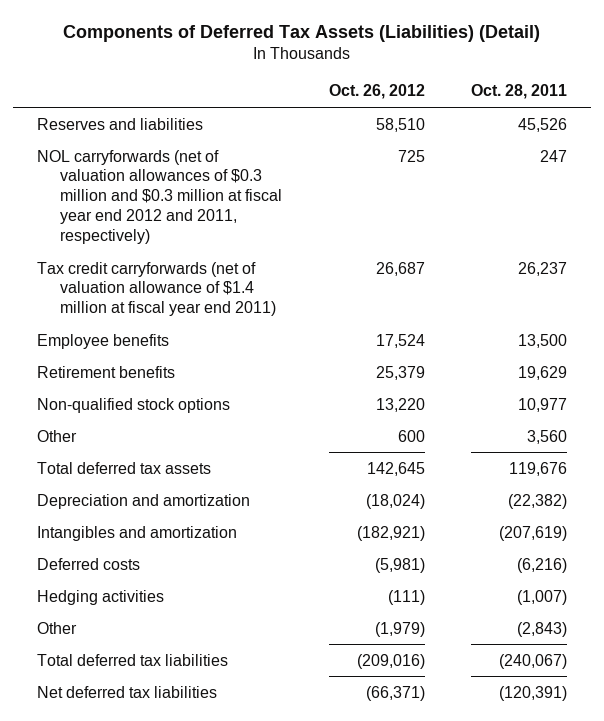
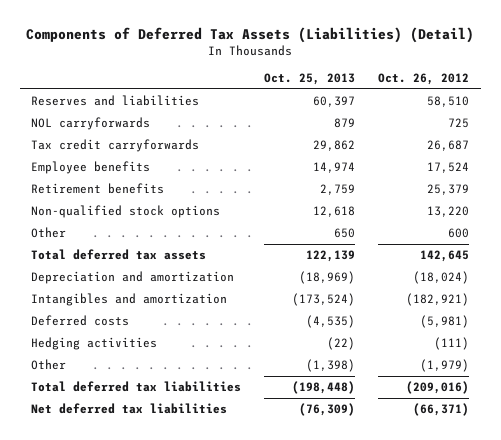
[471,84,568,100] Oct. 28, 2011 -> none
none -> [264,73,356,86] Oct. 25, 2013
[36,149,282,245] NOL carryforwards (net of valuation allowances of $0.3 million and $0.3 million at fiscal year end 2012 and 2011, respectively) -> [31,117,151,131] NOL carryforwards
[36,261,276,317] Tax credit carryforwards (net of valuation allowance of $1.4 million at fiscal year end 2011) -> [31,139,200,153] Tax credit carryforwards

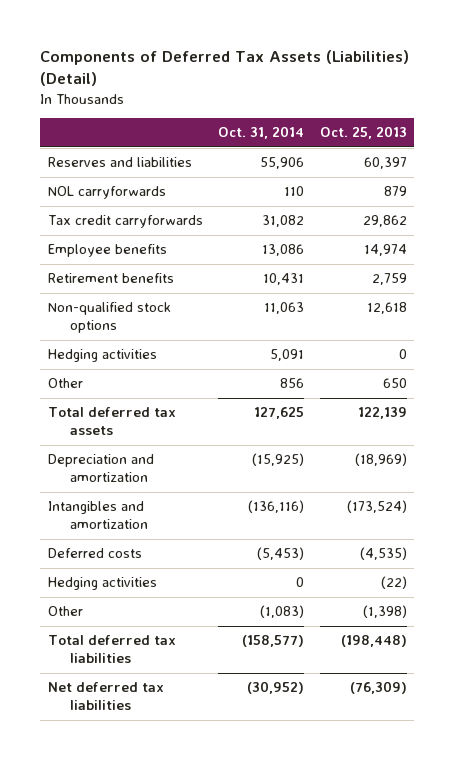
[378,73,470,86] Oct. 26, 2012 -> none
none -> [218,126,305,140] Oct. 31, 2014
none -> [47,349,157,363] Hedging activities

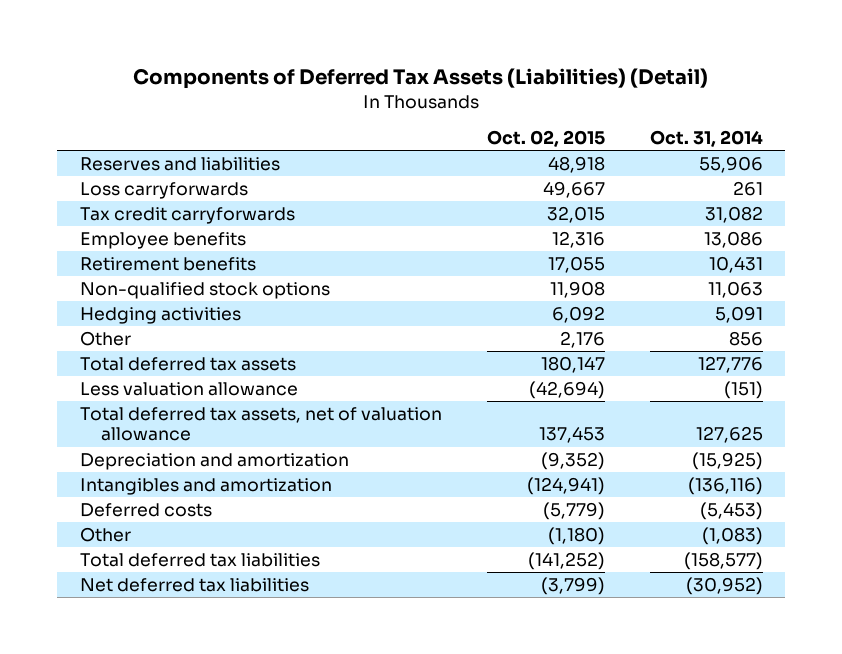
[319,126,407,140] Oct. 25, 2013 -> none
none -> [486,130,605,148] Oct. 02, 2015
[47,186,166,200] NOL carryforwards -> none
none -> [79,182,248,200] Loss carryforwards
[254,407,305,420] 127,625 -> [697,356,763,374] 127,776
none -> [79,382,298,397] Less valuation allowance
none -> [79,407,442,442] Total deferred tax assets, net of valuation allowance
[47,577,157,591] Hedging activities -> none

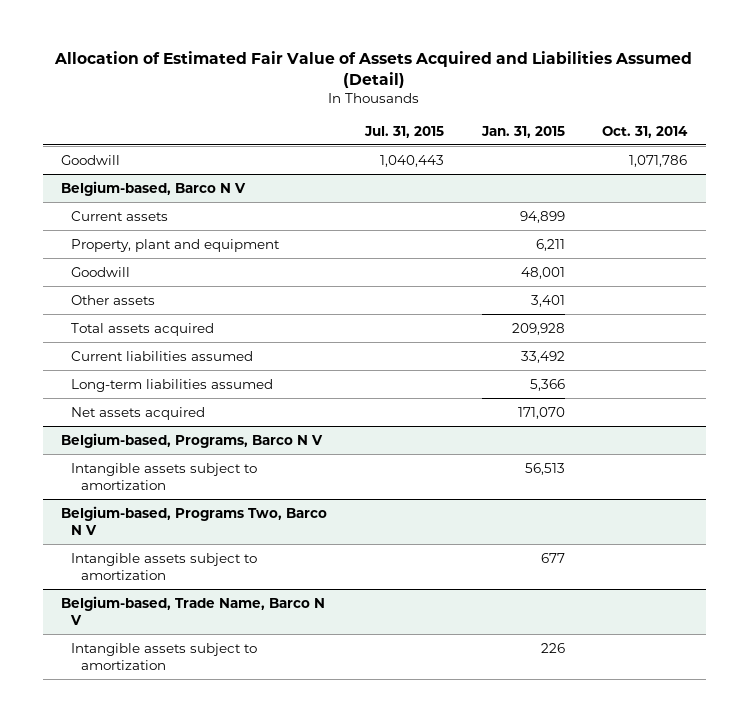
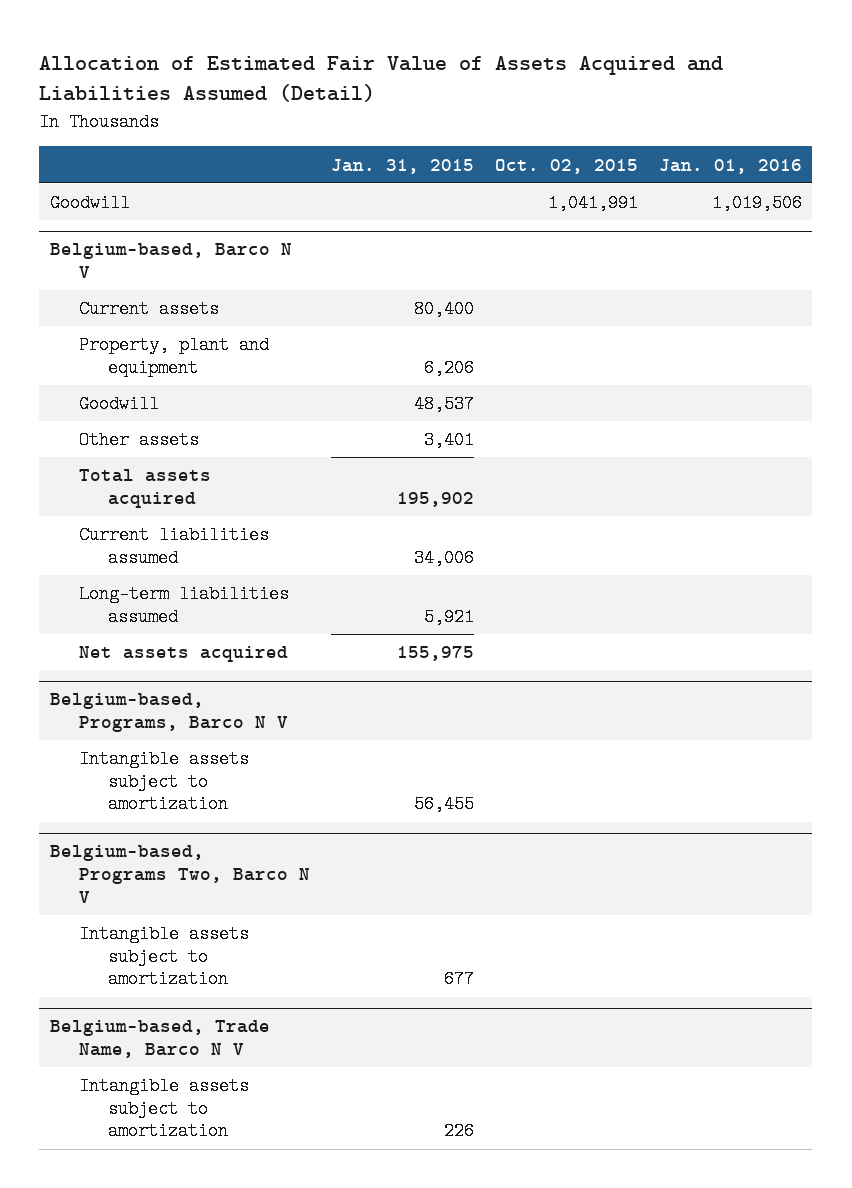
[364,125,445,138] Jul. 31, 2015 -> none
[602,125,689,138] Oct. 31, 2014 -> none
none -> [494,158,638,174] Oct. 02, 2015
none -> [658,158,802,174] Jan. 01, 2016
[519,210,565,223] 94,899 -> [413,300,474,319] 80,400
[535,238,565,251] 6,211 -> [423,358,474,377] 6,206
[520,266,565,279] 48,001 -> [413,395,474,414] 48,537
[511,322,565,335] 209,928 -> [396,491,474,507] 195,902
[520,350,565,363] 33,492 -> [413,548,474,567] 34,006
[529,378,565,391] 5,366 -> [423,607,474,626] 5,921
[517,406,565,419] 171,070 -> [396,646,474,662] 155,975
[524,462,565,475] 56,513 -> [413,795,474,814] 56,455

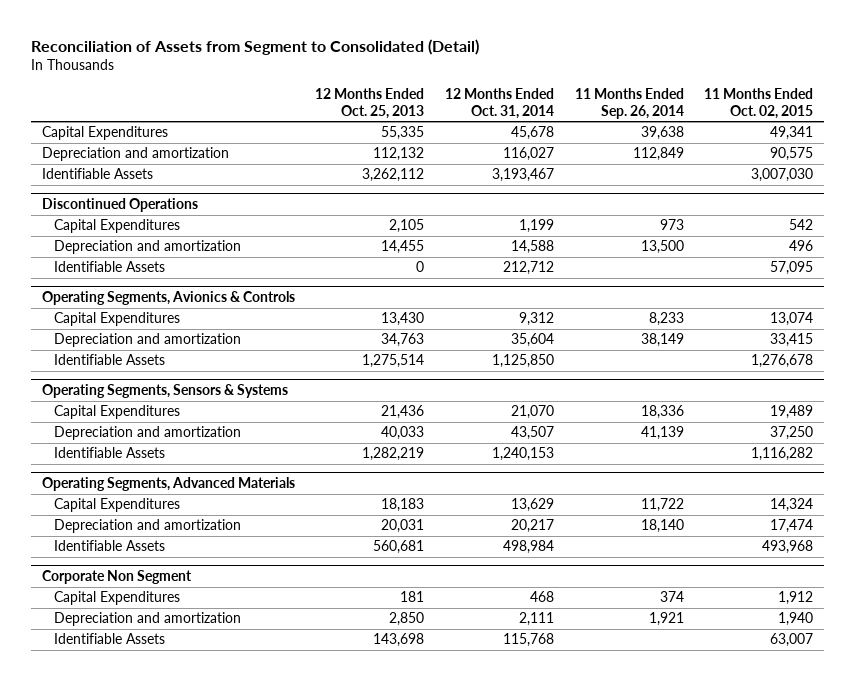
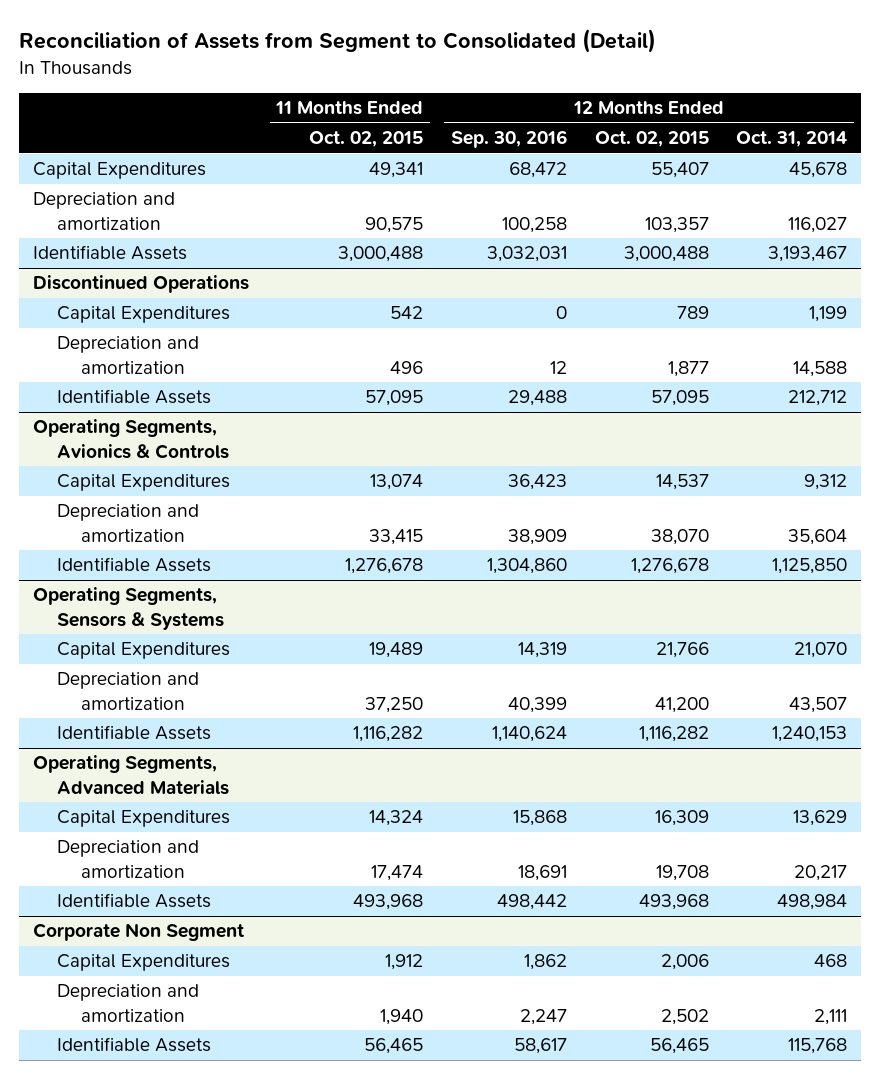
[315,87,425,119] 12 Months Ended Oct. 25, 2013 -> none
[574,87,684,119] 11 Months Ended Sep. 26, 2014 -> none
none -> [451,130,568,149] Sep. 30, 2016
none -> [594,131,709,148] Oct. 02, 2015
[751,168,814,183] 3,007,030 -> [338,246,424,263] 3,000,488
[770,633,814,648] 63,007 -> [364,1038,424,1055] 56,465

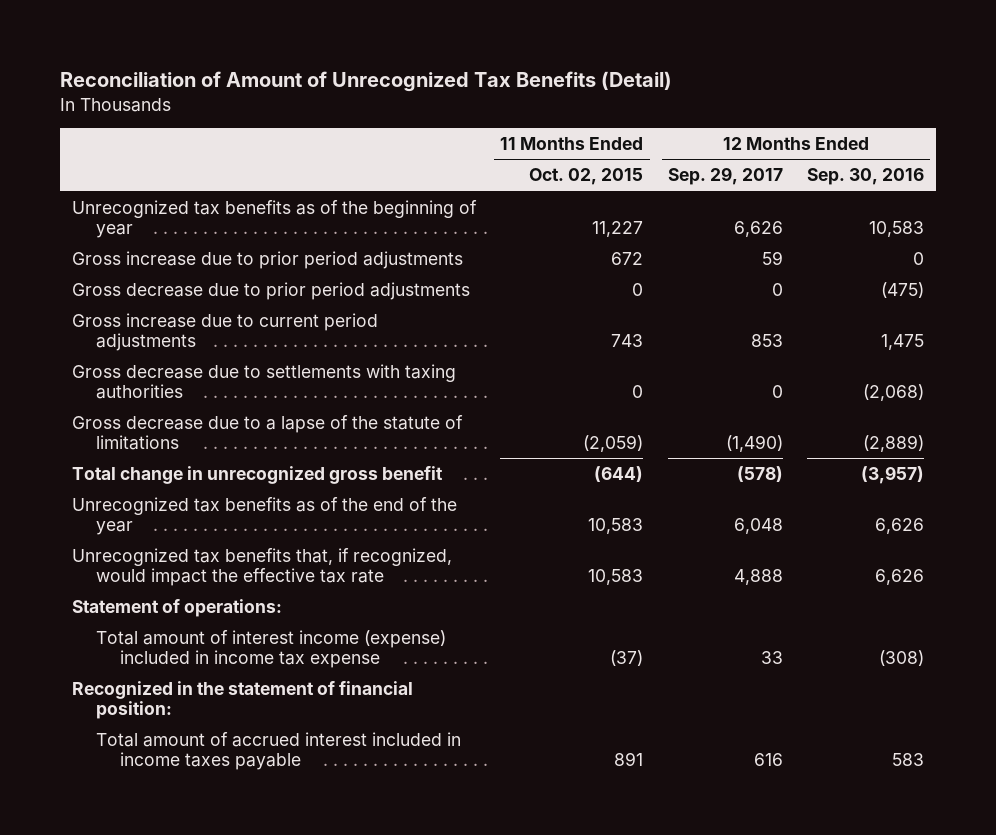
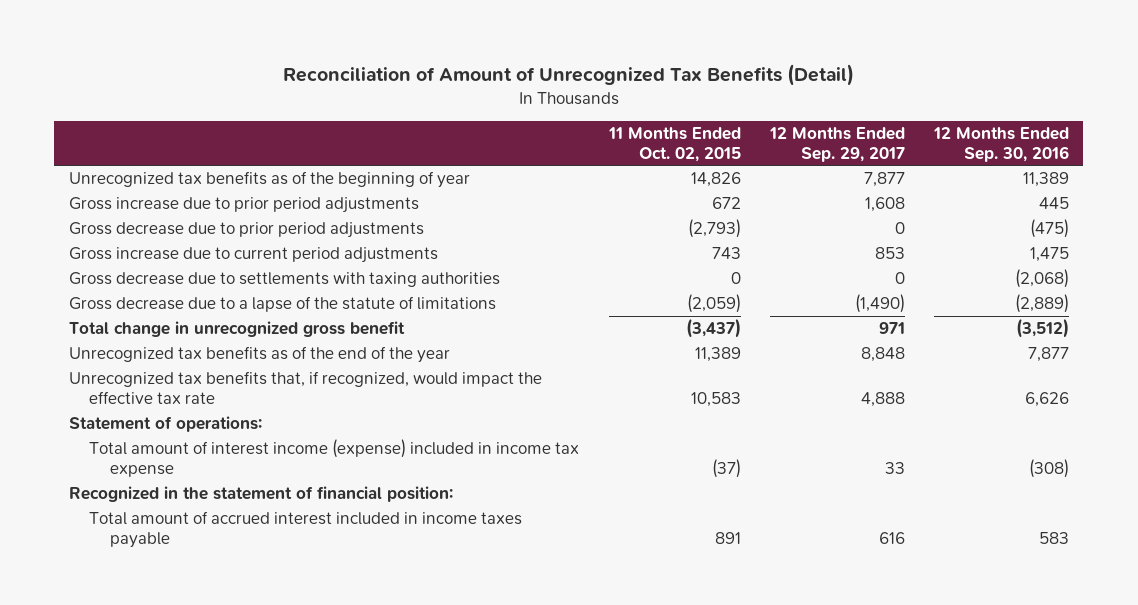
[592,221,644,238] 11,227 -> [690,172,741,188] 14,826
[733,221,783,238] 6,626 -> [863,172,905,188] 7,877
[869,221,925,238] 10,583 -> [1022,172,1069,188] 11,389
[761,250,783,265] 59 -> [864,197,905,213] 1,608
[913,251,925,265] 0 -> [1038,197,1069,210] 445
[632,282,644,296] 0 -> [687,219,741,239] (2,793)
[594,465,644,482] (644) -> [685,318,741,339] (3,437)
[736,465,783,482] (578) -> [878,322,905,335] 971
[861,465,925,484] (3,957) -> [1015,318,1069,339] (3,512)
[588,518,644,535] 10,583 -> [694,347,741,363] 11,389
[733,518,783,535] 6,048 -> [860,347,905,363] 8,848
[875,518,925,535] 6,626 -> [1027,347,1069,363] 7,877

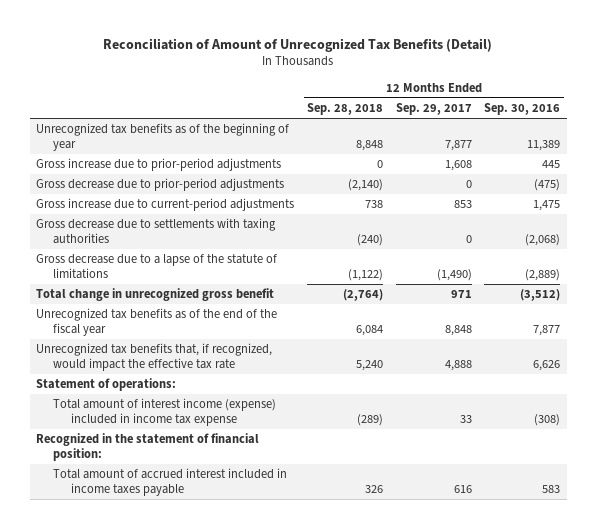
[607,126,741,162] 11 Months Ended Oct. 02, 2015 -> none
none -> [306,102,383,115] Sep. 28, 2018
[68,197,419,214] Gross increase due to prior period adjustments -> [35,158,281,172] Gross increase due to prior-period adjustments
[68,222,424,239] Gross decrease due to prior period adjustments -> [35,178,284,192] Gross decrease due to prior-period adjustments
[68,247,438,264] Gross increase due to current period adjustments -> [35,198,294,212] Gross increase due to current-period adjustments
[68,346,450,364] Unrecognized tax benefits as of the end of the year -> [35,308,277,336] Unrecognized tax benefits as of the end of the fiscal year

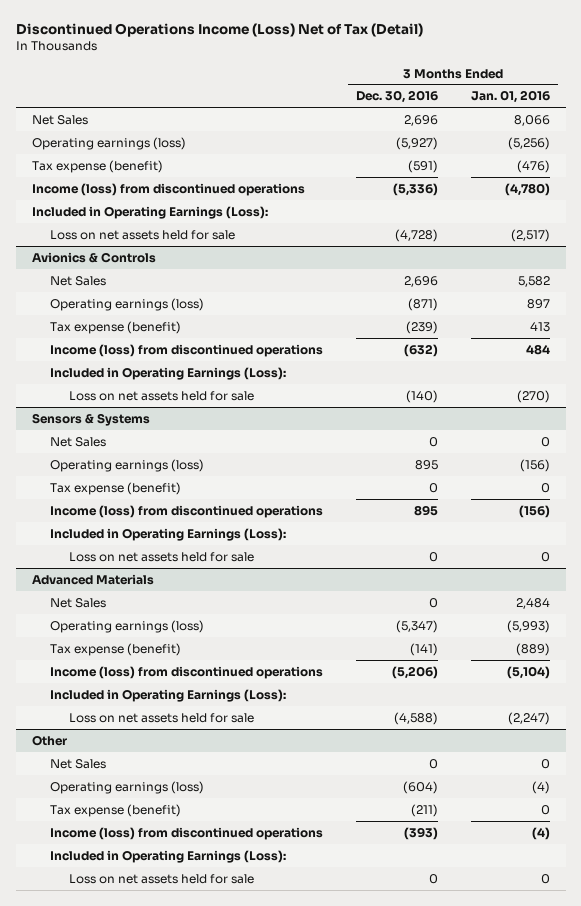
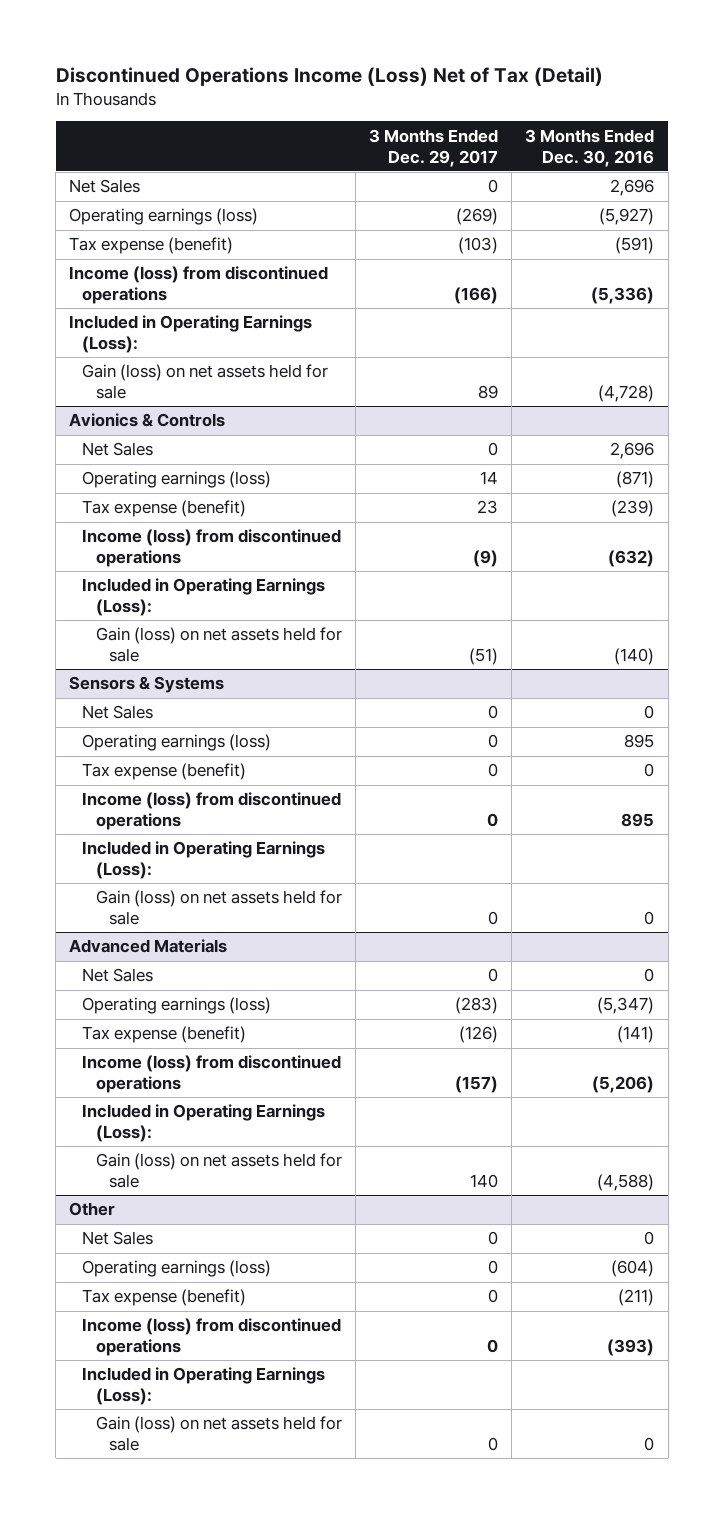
[470,90,550,104] Jan. 01, 2016 -> none
none -> [368,128,498,167] 3 Months Ended Dec. 29, 2017
[50,229,236,240] Loss on net assets held for sale -> [82,364,329,400] Gain (loss) on net assets held for sale
[68,390,254,401] Loss on net assets held for sale -> [95,627,342,663] Gain (loss) on net assets held for sale
[68,551,254,562] Loss on net assets held for sale -> [95,890,342,926] Gain (loss) on net assets held for sale
[68,712,254,723] Loss on net assets held for sale -> [95,1153,342,1189] Gain (loss) on net assets held for sale
[68,873,254,884] Loss on net assets held for sale -> [95,1416,342,1452] Gain (loss) on net assets held for sale

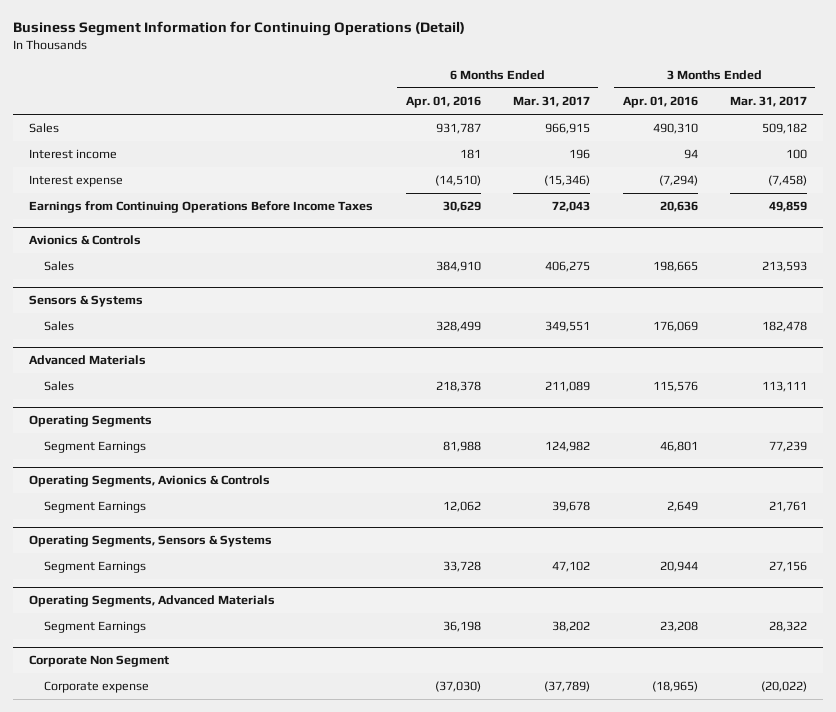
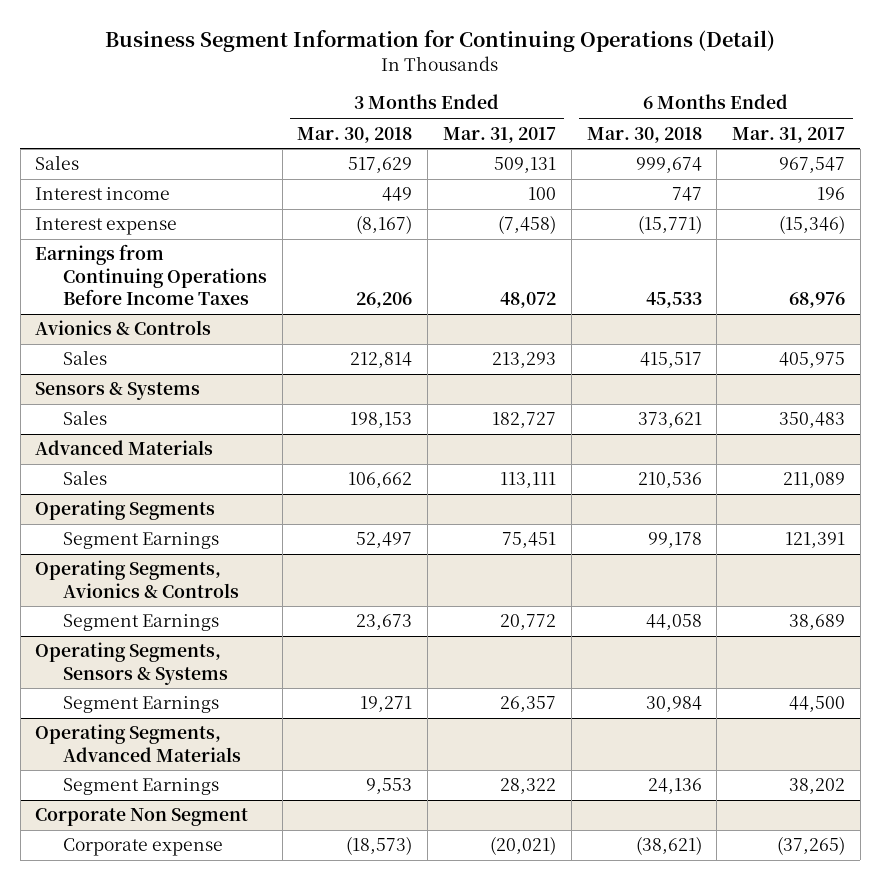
[405,96,481,109] Apr. 01, 2016 -> none
[622,96,698,109] Apr. 01, 2016 -> none
none -> [297,126,413,143] Mar. 30, 2018
none -> [586,126,702,143] Mar. 30, 2018
[545,123,591,135] 966,915 -> [779,157,846,174] 967,547
[762,123,808,135] 509,182 -> [494,157,557,174] 509,131
[552,201,591,213] 72,043 -> [789,291,846,308] 68,976
[769,201,808,213] 49,859 -> [500,291,557,308] 48,072
[545,261,591,273] 406,275 -> [779,352,846,369] 405,975
[762,261,808,273] 213,593 -> [492,352,557,369] 213,293
[545,321,591,333] 349,551 -> [779,412,846,429] 350,483
[762,321,808,333] 182,478 -> [492,412,557,429] 182,727
[545,441,591,453] 124,982 -> [785,532,846,549] 121,391
[769,441,808,453] 77,239 -> [502,532,557,549] 75,451
[552,501,591,513] 39,678 -> [789,614,846,631] 38,689
[769,501,808,513] 21,761 -> [500,614,557,631] 20,772
[552,561,591,573] 47,102 -> [789,696,846,713] 44,500
[769,561,808,573] 27,156 -> [500,696,557,713] 26,357
[544,681,591,693] (37,789) -> [777,836,846,856] (37,265)
[761,681,808,693] (20,022) -> [490,836,557,856] (20,021)

